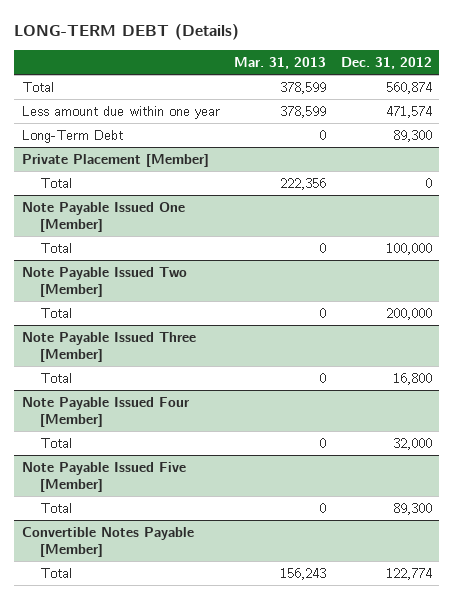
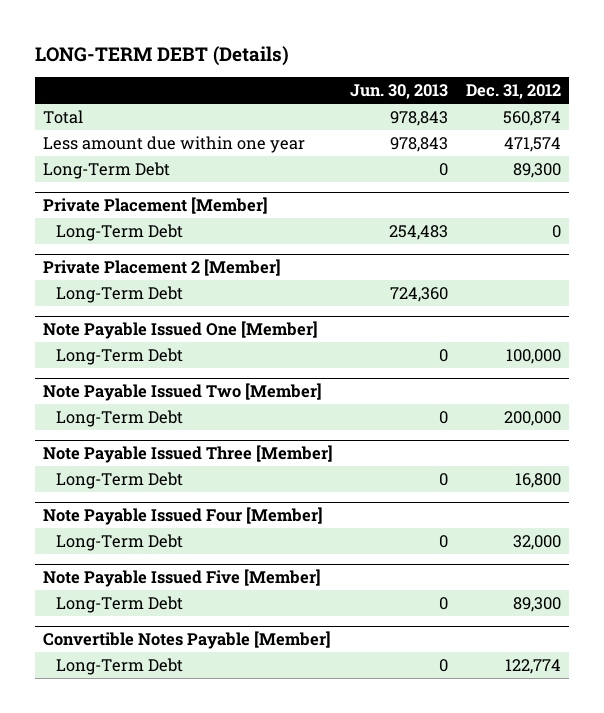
[234,56,327,69] Mar. 31, 2013 -> none
none -> [350,84,449,100] Jun. 30, 2013
[39,177,72,188] Total -> none
none -> [55,223,183,241] Long-Term Debt
none -> [43,259,282,277] Private Placement 2 [Member]
none -> [55,285,183,303] Long-Term Debt
[39,242,72,253] Total -> none
none -> [55,347,183,365] Long-Term Debt
[39,307,72,318] Total -> none
none -> [55,409,183,427] Long-Term Debt
[39,372,72,383] Total -> [55,471,183,489] Long-Term Debt
[39,437,72,448] Total -> none
none -> [55,533,183,551] Long-Term Debt
[39,502,72,513] Total -> [55,595,183,613] Long-Term Debt
[39,567,72,578] Total -> [55,657,183,675] Long-Term Debt

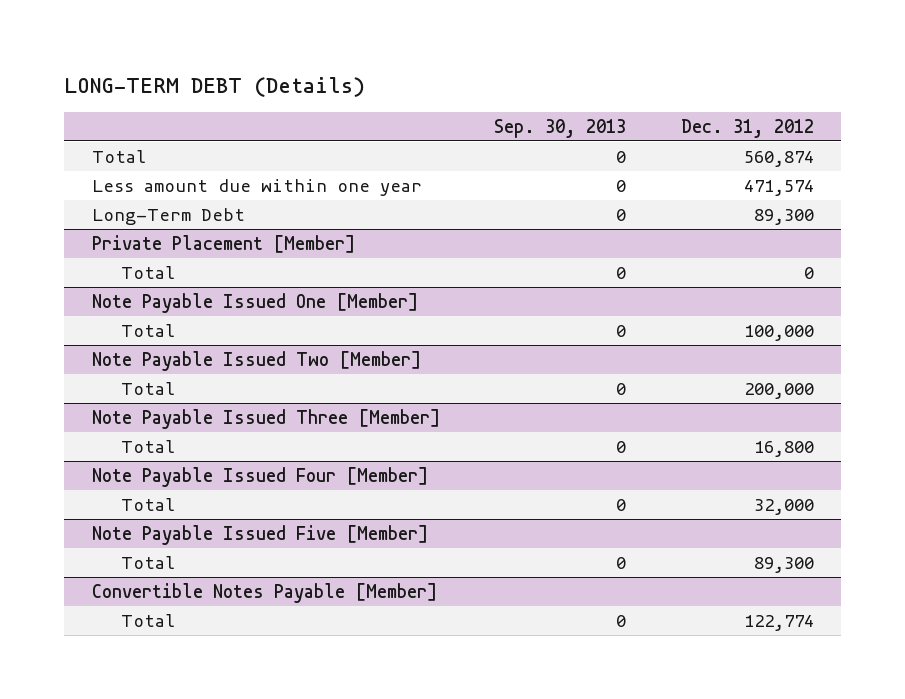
[350,84,449,100] Jun. 30, 2013 -> none
none -> [494,118,627,138] Sep. 30, 2013
[55,223,183,241] Long-Term Debt -> none
[43,259,282,277] Private Placement 2 [Member] -> none
[55,285,183,303] Long-Term Debt -> none
none -> [121,265,176,279] Total
[55,347,183,365] Long-Term Debt -> none
none -> [121,323,176,337] Total
[55,409,183,427] Long-Term Debt -> none
none -> [121,381,176,395] Total
[55,471,183,489] Long-Term Debt -> [121,439,176,453] Total
[55,533,183,551] Long-Term Debt -> none
none -> [121,497,176,511] Total
[55,595,183,613] Long-Term Debt -> [121,555,176,569] Total
[55,657,183,675] Long-Term Debt -> [121,613,176,627] Total

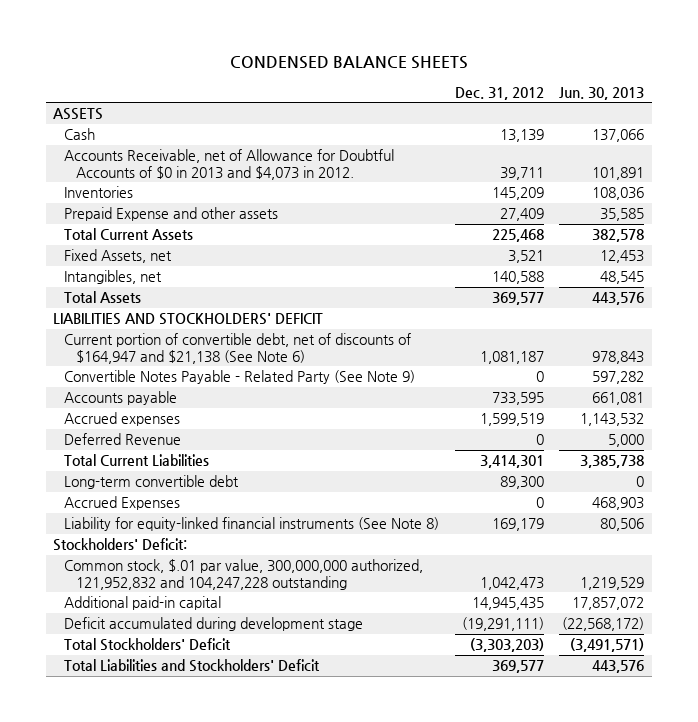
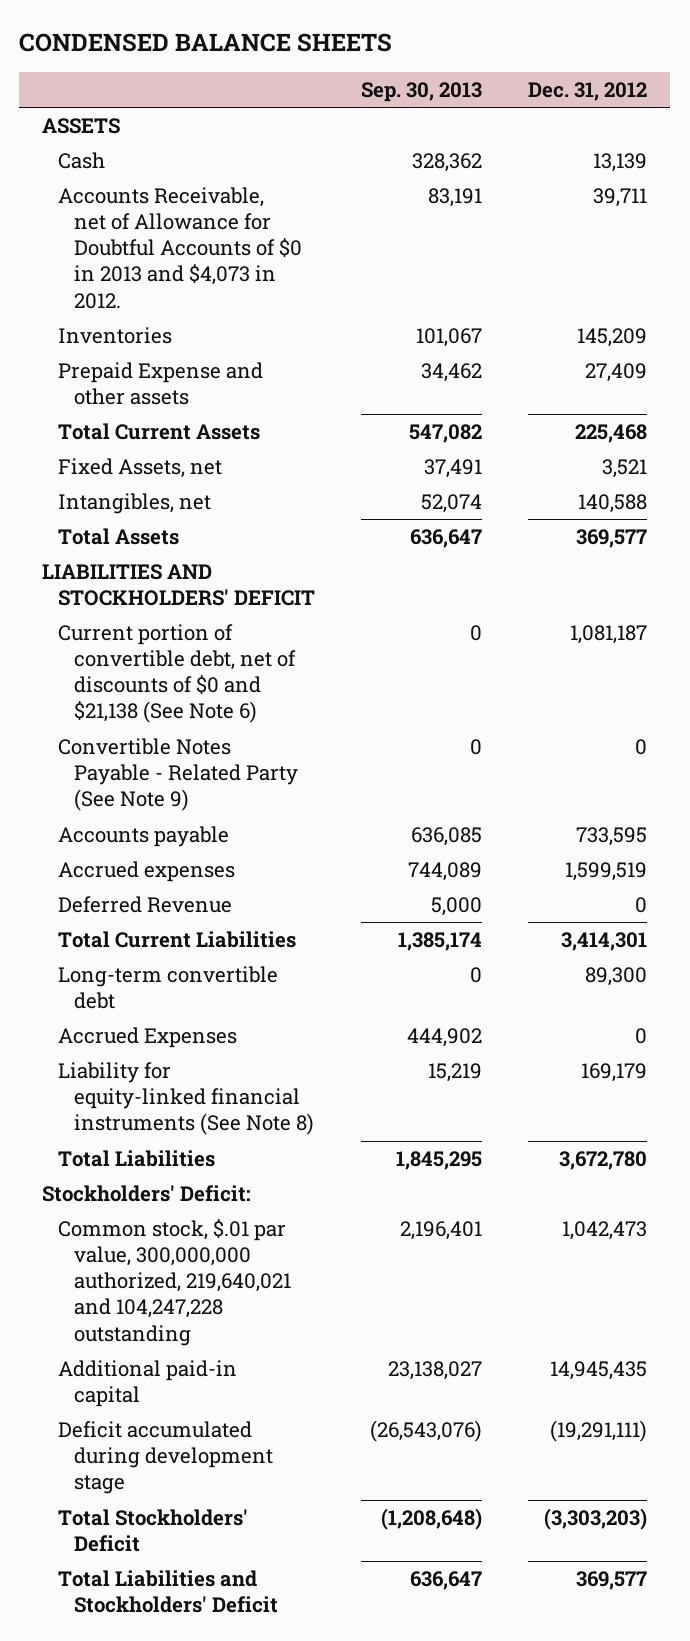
[559,86,645,100] Jun. 30, 2013 -> none
none -> [361,82,483,103] Sep. 30, 2013
[64,333,412,364] Current portion of convertible debt, net of discounts of $164,947 and $21,138 (See Note 6) -> [58,624,297,724] Current portion of convertible debt, net of discounts of $0 and $21,138 (See Note 6)
none -> [58,1150,216,1168] Total Liabilities
[64,559,424,590] Common stock, $.01 par value, 300,000,000 authorized, 121,952,832 and 104,247,228 outstanding -> [58,1219,292,1346] Common stock, $.01 par value, 300,000,000 authorized, 219,640,021 and 104,247,228 outstanding

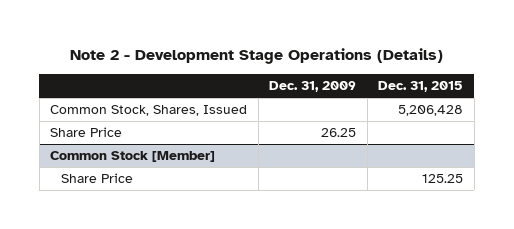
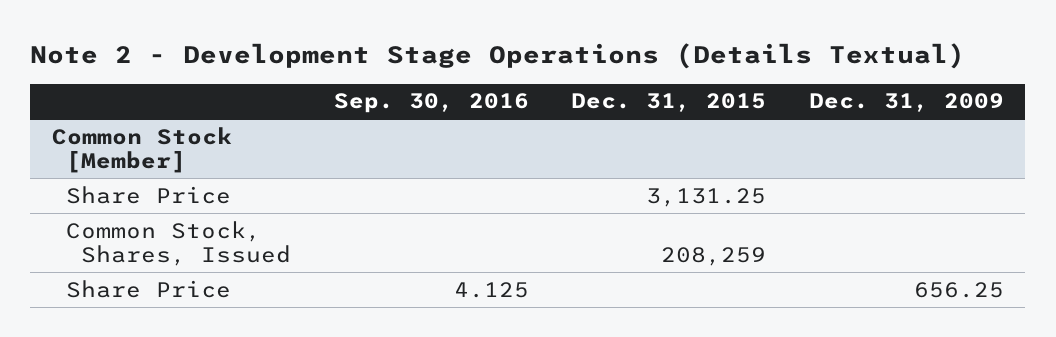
[69,48,443,65] Note 2 - Development Stage Operations (Details) -> [30,42,966,69] Note 2 - Development Stage Operations (Details Textual)
none -> [333,93,529,114] Sep. 30, 2016
[50,105,248,117] Common Stock, Shares, Issued -> none
[50,127,123,138] Share Price -> none
[422,174,464,184] 125.25 -> [646,187,767,207] 3,131.25
none -> [66,220,292,266] Common Stock, Shares, Issued
none -> [66,279,232,298] Share Price

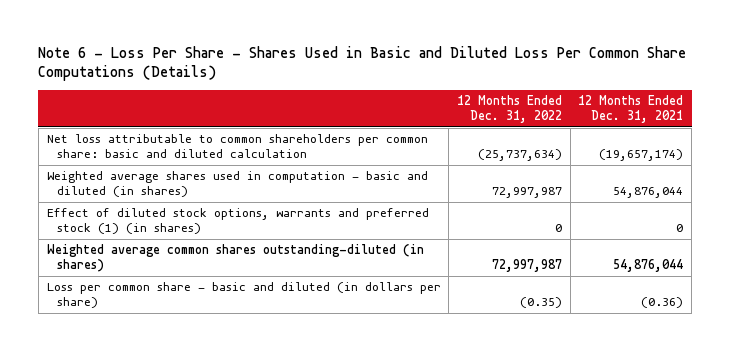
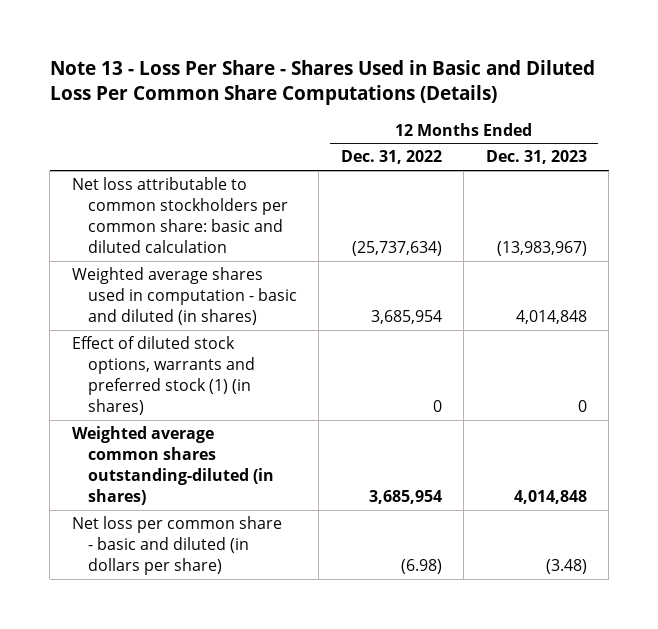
[38,45,687,82] Note 6 - Loss Per Share - Shares Used in Basic and Diluted Loss Per Common Share Computations (Details) -> [49,60,595,106] Note 13 - Loss Per Share - Shares Used in Basic and Diluted Loss Per Common Share Computations (Details)
[578,95,684,124] 12 Months Ended Dec. 31, 2021 -> none
none -> [485,150,587,165] Dec. 31, 2023
[46,134,428,159] Net loss attributable to common shareholders per common share: basic and diluted calculation -> [71,177,288,253] Net loss attributable to common stockholders per common share: basic and diluted calculation
[492,187,563,199] 72,997,987 -> [370,309,442,324] 3,685,954
[492,259,563,273] 72,997,987 -> [368,489,442,504] 3,685,954
[46,282,441,309] Loss per common share - basic and diluted (in dollars per share) -> [71,516,282,575] Net loss per common share - basic and diluted (in dollars per share)
[520,297,563,309] (0.35) -> [400,558,442,574] (6.98)

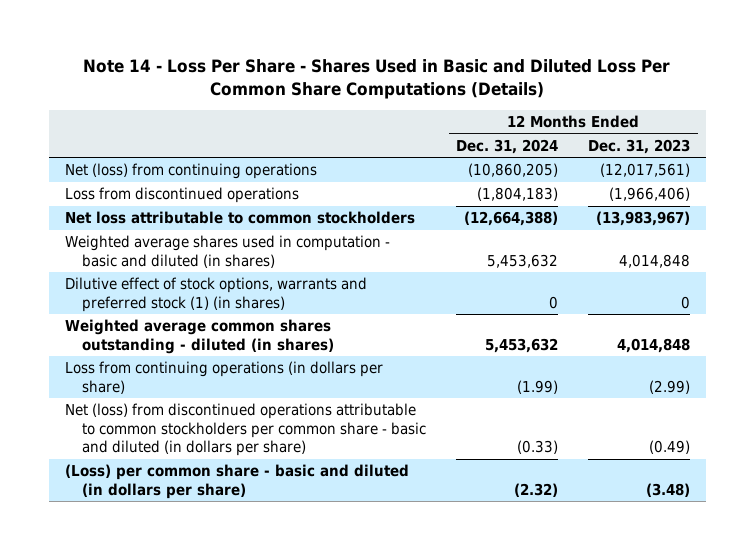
[49,60,595,106] Note 13 - Loss Per Share - Shares Used in Basic and Diluted Loss Per Common Share Computations (Details) -> [83,59,671,100] Note 14 - Loss Per Share - Shares Used in Basic and Diluted Loss Per Common Share Computations (Details)
[340,150,442,165] Dec. 31, 2022 -> none
none -> [456,138,559,154] Dec. 31, 2024
none -> [64,163,317,180] Net (loss) from continuing operations
none -> [64,187,299,204] Loss from discontinued operations
[71,177,288,253] Net loss attributable to common stockholders per common share: basic and diluted calculation -> [64,211,415,225] Net loss attributable to common stockholders
[71,336,255,415] Effect of diluted stock options, warrants and preferred stock (1) (in shares) -> [64,277,367,312] Dilutive effect of stock options, warrants and preferred stock (1) (in shares)
[71,426,274,505] Weighted average common shares outstanding-diluted (in shares) -> [64,319,334,354] Weighted average common shares outstanding - diluted (in shares)
none -> [64,361,383,394] Loss from continuing operations (in dollars per share)
none -> [64,403,426,457] Net (loss) from discontinued operations attributable to common stockholders per common share - basic and diluted (in dollars per share)
[71,516,282,575] Net loss per common share - basic and diluted (in dollars per share) -> [64,464,409,499] (Loss) per common share - basic and diluted (in dollars per share)

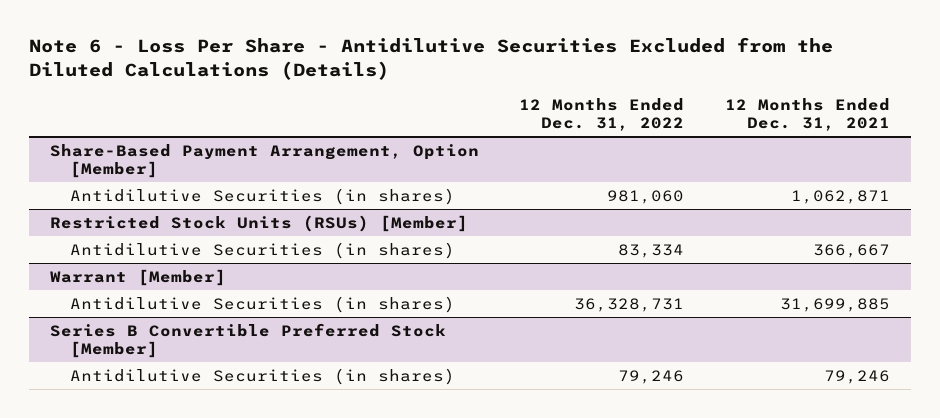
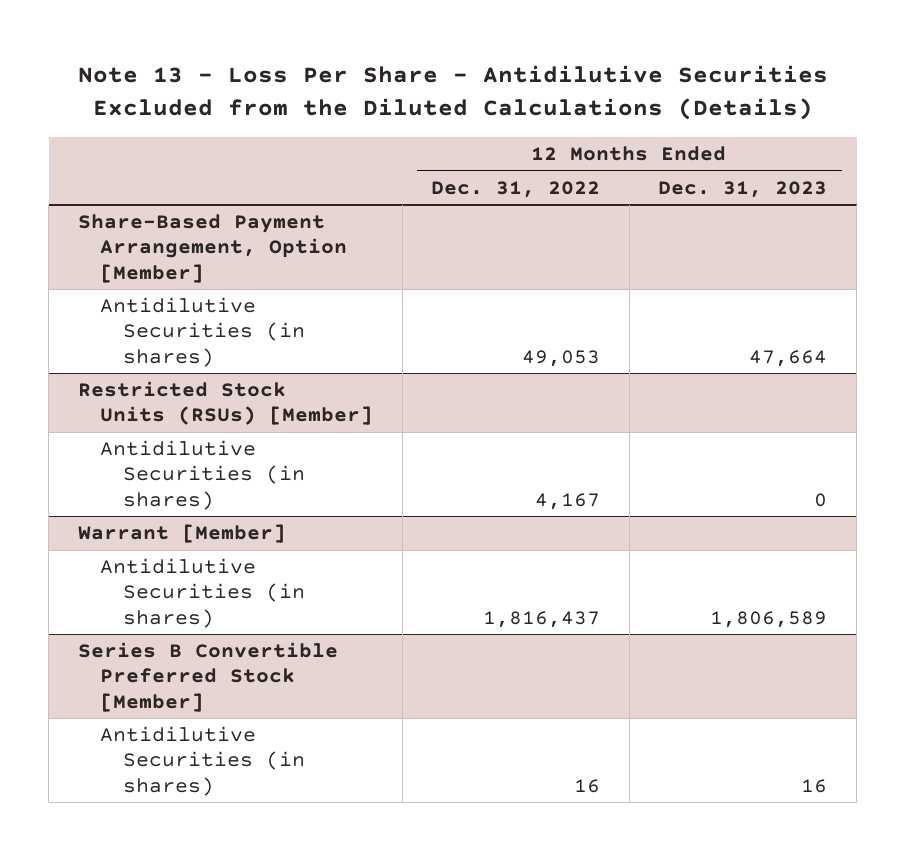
[29,37,834,80] Note 6 - Loss Per Share - Antidilutive Securities Excluded from the Diluted Calculations (Details) -> [77,64,828,121] Note 13 - Loss Per Share - Antidilutive Securities Excluded from the Diluted Calculations (Details)
[725,97,891,131] 12 Months Ended Dec. 31, 2021 -> none
none -> [658,180,828,198] Dec. 31, 2023
[607,189,685,204] 981,060 -> [522,349,601,367] 49,053
[618,243,685,258] 83,334 -> [535,492,601,510] 4,167
[574,297,685,312] 36,328,731 -> [483,610,601,628] 1,816,437
[618,369,685,384] 79,246 -> [574,778,601,793] 16

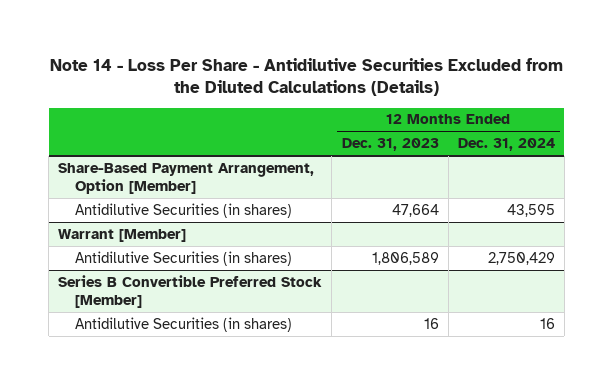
[77,64,828,121] Note 13 - Loss Per Share - Antidilutive Securities Excluded from the Diluted Calculations (Details) -> [49,58,563,97] Note 14 - Loss Per Share - Antidilutive Securities Excluded from the Diluted Calculations (Details)
[431,180,601,198] Dec. 31, 2022 -> none
none -> [457,138,555,152] Dec. 31, 2024
[77,381,374,426] Restricted Stock Units (RSUs) [Member] -> none
[100,440,305,510] Antidilutive Securities (in shares) -> none

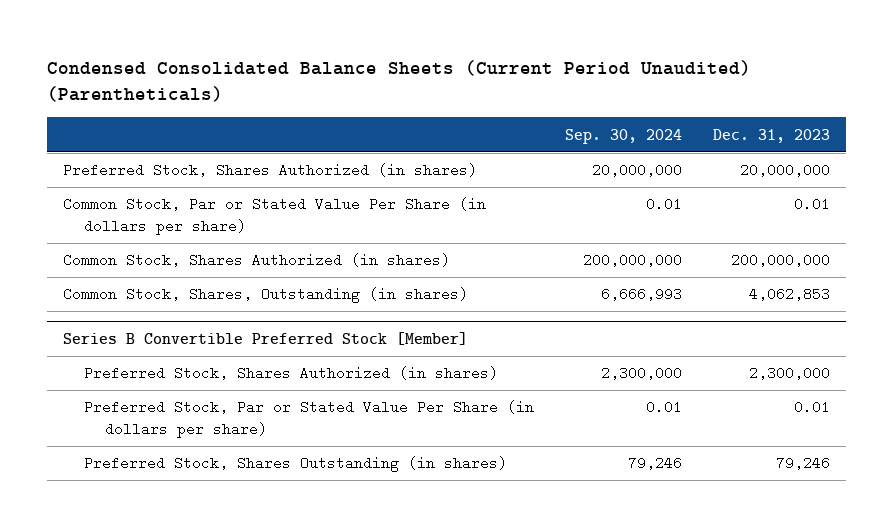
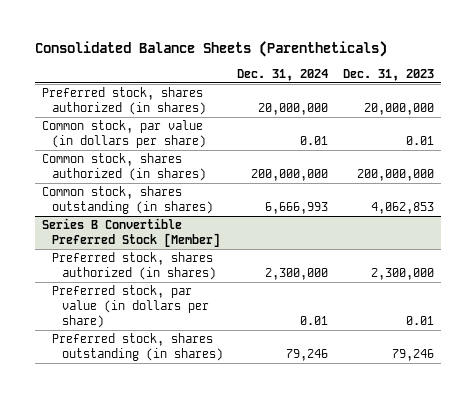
[46,59,751,103] Condensed Consolidated Balance Sheets (Current Period Unaudited) (Parentheticals) -> [34,41,387,58] Consolidated Balance Sheets (Parentheticals)
[565,128,683,144] Sep. 30, 2024 -> none
none -> [237,68,329,81] Dec. 31, 2024
[62,163,477,178] Preferred Stock, Shares Authorized (in shares) -> [42,87,206,115] Preferred stock, shares authorized (in shares)
[62,197,486,236] Common Stock, Par or Stated Value Per Share (in dollars per share) -> [42,120,206,148] Common stock, par value (in dollars per share)
[62,253,450,268] Common Stock, Shares Authorized (in shares) -> [42,153,206,181] Common stock, shares authorized (in shares)
[62,287,468,304] Common Stock, Shares, Outstanding (in shares) -> [42,186,213,214] Common stock, shares outstanding (in shares)
[83,366,498,381] Preferred Stock, Shares Authorized (in shares) -> [51,252,216,280] Preferred stock, shares authorized (in shares)
[83,400,534,439] Preferred Stock, Par or Stated Value Per Share (in dollars per share) -> [51,285,209,328] Preferred stock, par value (in dollars per share)
[83,456,507,473] Preferred Stock, Shares Outstanding (in shares) -> [51,333,223,361] Preferred stock, shares outstanding (in shares)

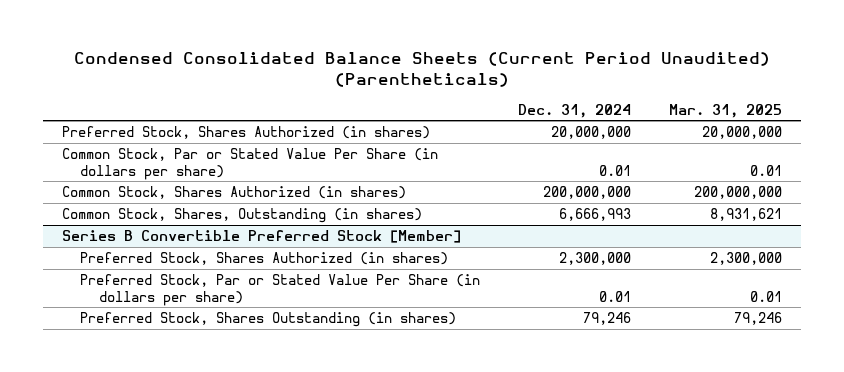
[34,41,387,58] Consolidated Balance Sheets (Parentheticals) -> [73,51,770,87] Condensed Consolidated Balance Sheets (Current Period Unaudited) (Parentheticals)
[343,68,435,81] Dec. 31, 2023 -> none
none -> [669,103,783,118] Mar. 31, 2025
[42,87,206,115] Preferred stock, shares authorized (in shares) -> [61,126,430,140] Preferred Stock, Shares Authorized (in shares)
[42,120,206,148] Common stock, par value (in dollars per share) -> [61,148,438,180] Common Stock, Par or Stated Value Per Share (in dollars per share)
[42,153,206,181] Common stock, shares authorized (in shares) -> [61,186,406,200] Common Stock, Shares Authorized (in shares)
[42,186,213,214] Common stock, shares outstanding (in shares) -> [61,208,422,224] Common Stock, Shares, Outstanding (in shares)
[51,252,216,280] Preferred stock, shares authorized (in shares) -> [80,252,449,266] Preferred Stock, Shares Authorized (in shares)
[51,285,209,328] Preferred stock, par value (in dollars per share) -> [80,274,481,306] Preferred Stock, Par or Stated Value Per Share (in dollars per share)
[51,333,223,361] Preferred stock, shares outstanding (in shares) -> [80,312,457,328] Preferred Stock, Shares Outstanding (in shares)

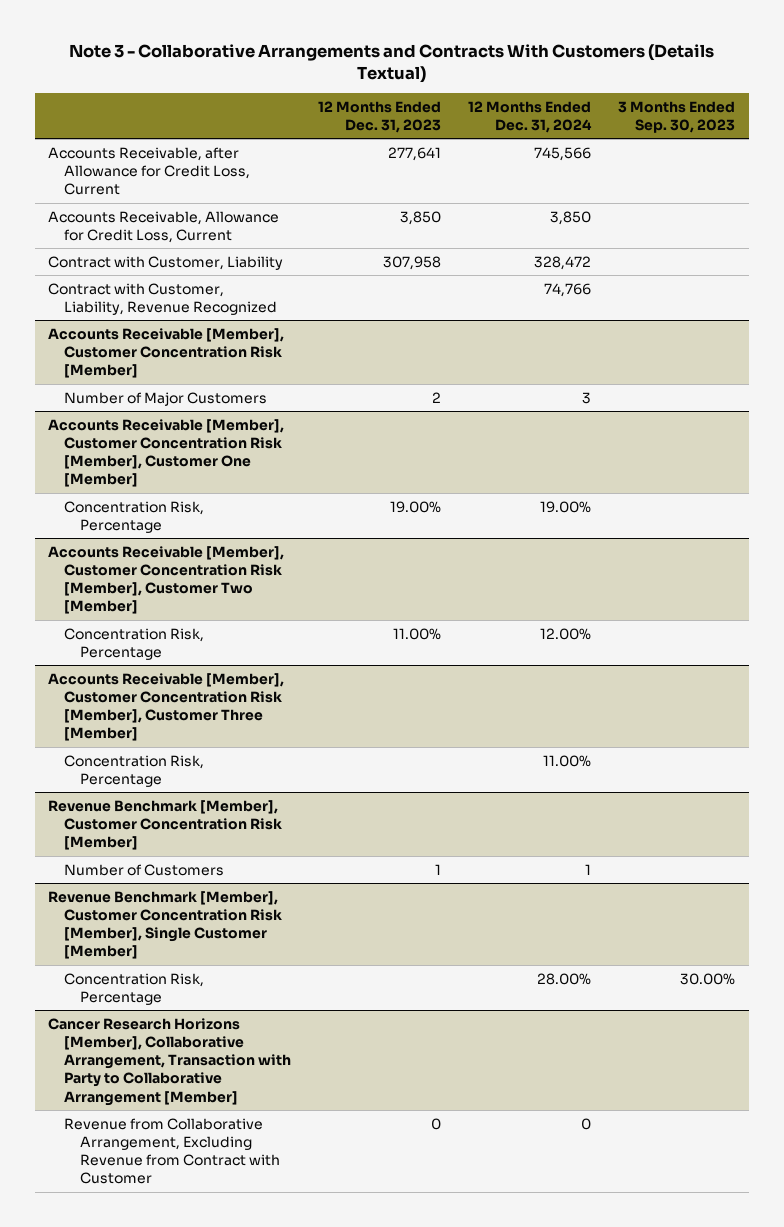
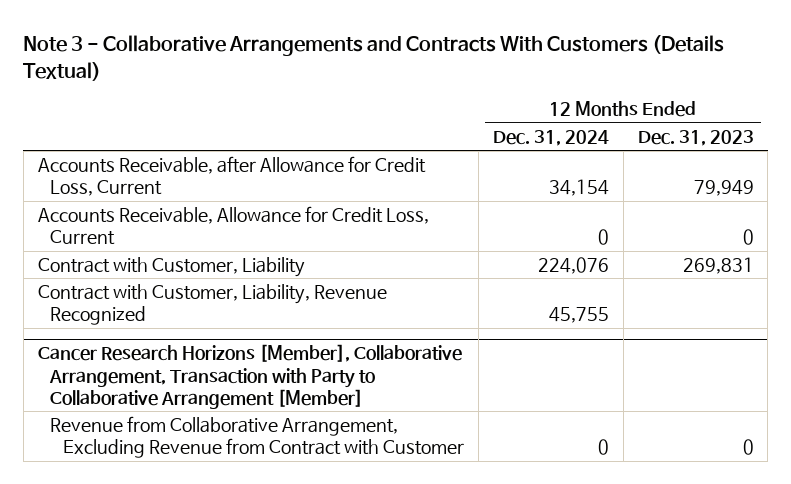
[618,100,736,133] 3 Months Ended Sep. 30, 2023 -> none
[48,327,285,379] Accounts Receivable [Member], Customer Concentration Risk [Member] -> none
[63,391,267,406] Number of Major Customers -> none
[48,418,285,488] Accounts Receivable [Member], Customer Concentration Risk [Member], Customer One [Member] -> none
[63,500,204,533] Concentration Risk, Percentage -> none
[48,545,285,615] Accounts Receivable [Member], Customer Concentration Risk [Member], Customer Two [Member] -> none
[63,627,204,660] Concentration Risk, Percentage -> none
[48,672,285,742] Accounts Receivable [Member], Customer Concentration Risk [Member], Customer Three [Member] -> none
[63,754,204,787] Concentration Risk, Percentage -> none
[48,799,282,851] Revenue Benchmark [Member], Customer Concentration Risk [Member] -> none
[63,863,224,876] Number of Customers -> none
[48,890,282,960] Revenue Benchmark [Member], Customer Concentration Risk [Member], Single Customer [Member] -> none
[63,972,204,1005] Concentration Risk, Percentage -> none
[388,146,442,161] 277,641 -> [693,180,754,197] 79,949
[534,146,592,161] 745,566 -> [548,179,609,197] 34,154
[400,210,442,225] 3,850 -> [742,229,754,246] 0
[550,210,592,225] 3,850 -> [597,229,609,246] 0
[383,255,442,270] 307,958 -> [682,257,754,275] 269,831
[534,255,592,270] 328,472 -> [537,257,609,275] 224,076
[544,282,592,297] 74,766 -> [548,307,609,324] 45,755

